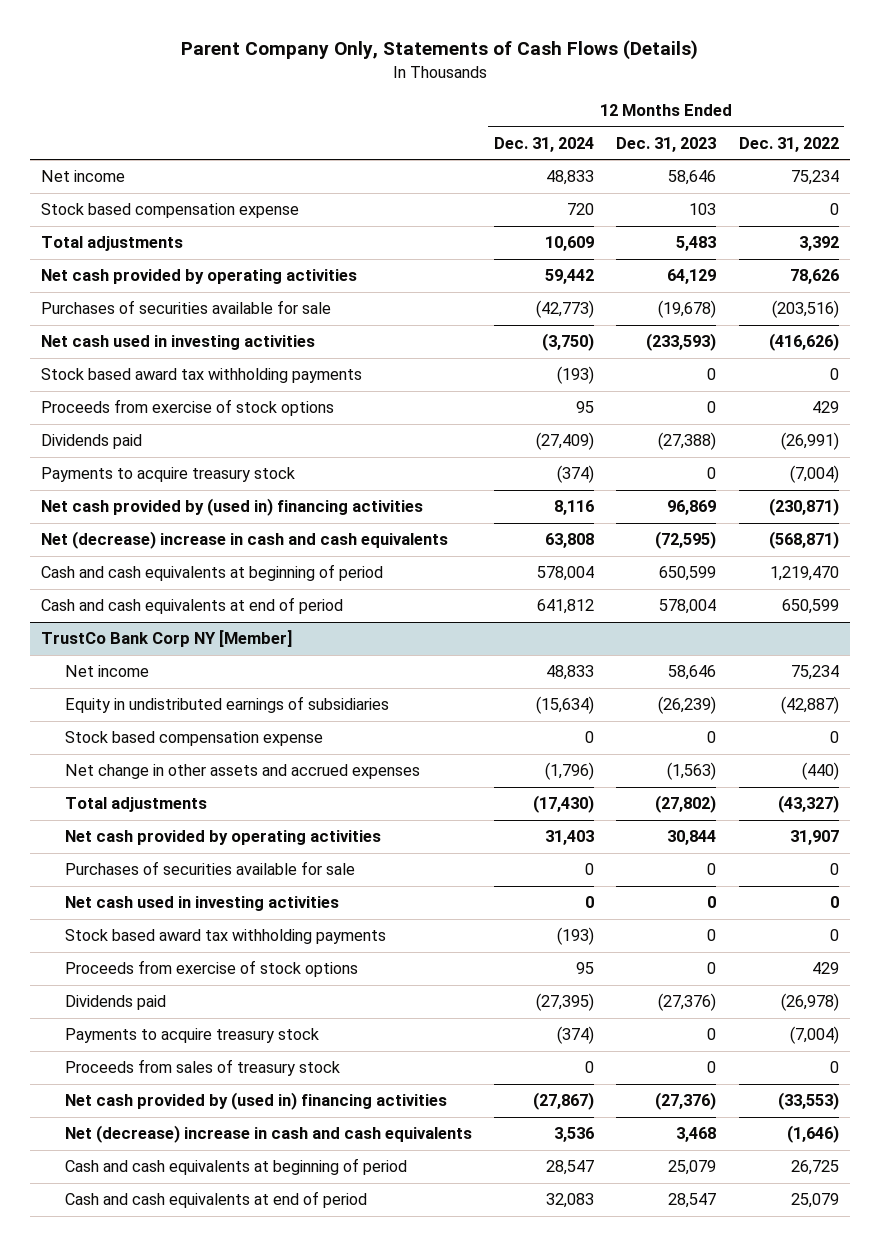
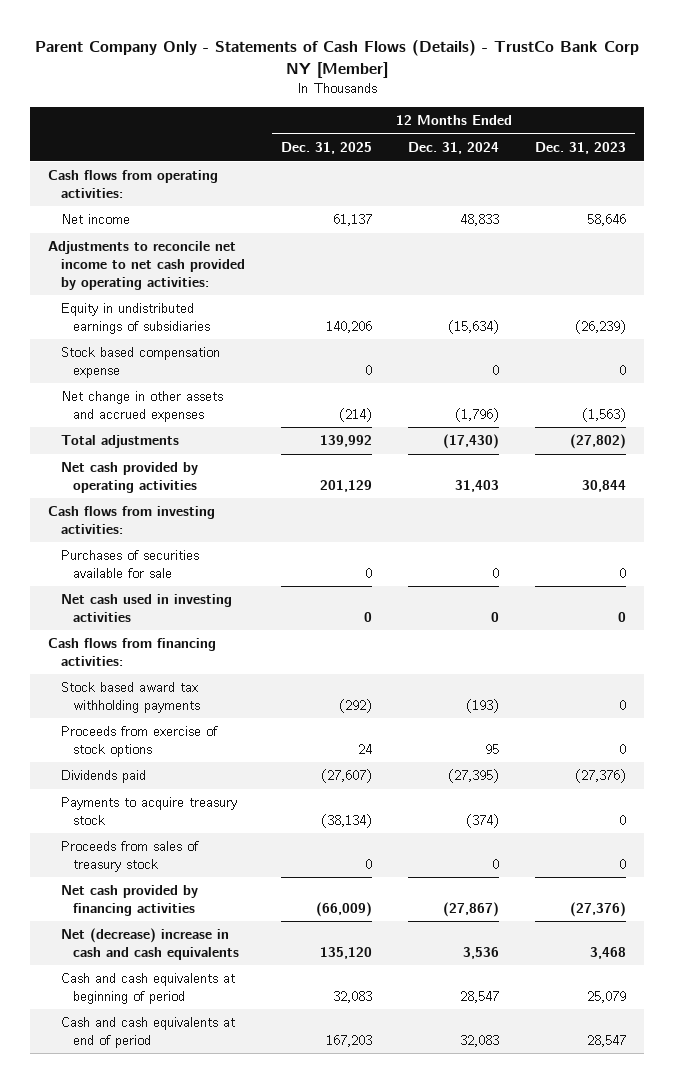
[180,40,698,61] Parent Company Only, Statements of Cash Flows (Details) -> [35,40,640,78] Parent Company Only - Statements of Cash Flows (Details) - TrustCo Bank Corp NY [Member]
[738,136,839,152] Dec. 31, 2022 -> none
none -> [280,142,372,155] Dec. 31, 2025
[41,170,126,183] Net income -> none
[41,203,300,219] Stock based compensation expense -> none
[41,236,184,252] Total adjustments -> none
[41,269,358,285] Net cash provided by operating activities -> none
[41,300,332,315] Purchases of securities available for sale -> none
[41,335,316,351] Net cash used in investing activities -> none
[41,368,363,384] Stock based award tax withholding payments -> none
[41,399,335,417] Proceeds from exercise of stock options -> none
[41,434,143,450] Dividends paid -> none
[41,467,296,483] Payments to acquire treasury stock -> none
[41,498,424,517] Net cash provided by (used in) financing activities -> none
[41,531,449,550] Net (decrease) increase in cash and cash equivalents -> none
[41,564,384,582] Cash and cash equivalents at beginning of period -> none
[41,597,344,615] Cash and cash equivalents at end of period -> none
[41,630,293,648] TrustCo Bank Corp NY [Member] -> none
none -> [48,170,219,198] Cash flows from operating activities:
none -> [48,241,245,290] Adjustments to reconcile net income to net cash provided by operating activities:
none -> [48,506,216,534] Cash flows from investing activities:
none -> [48,638,217,666] Cash flows from financing activities:
[64,1092,447,1111] Net cash provided by (used in) financing activities -> [60,885,198,916] Net cash provided by financing activities

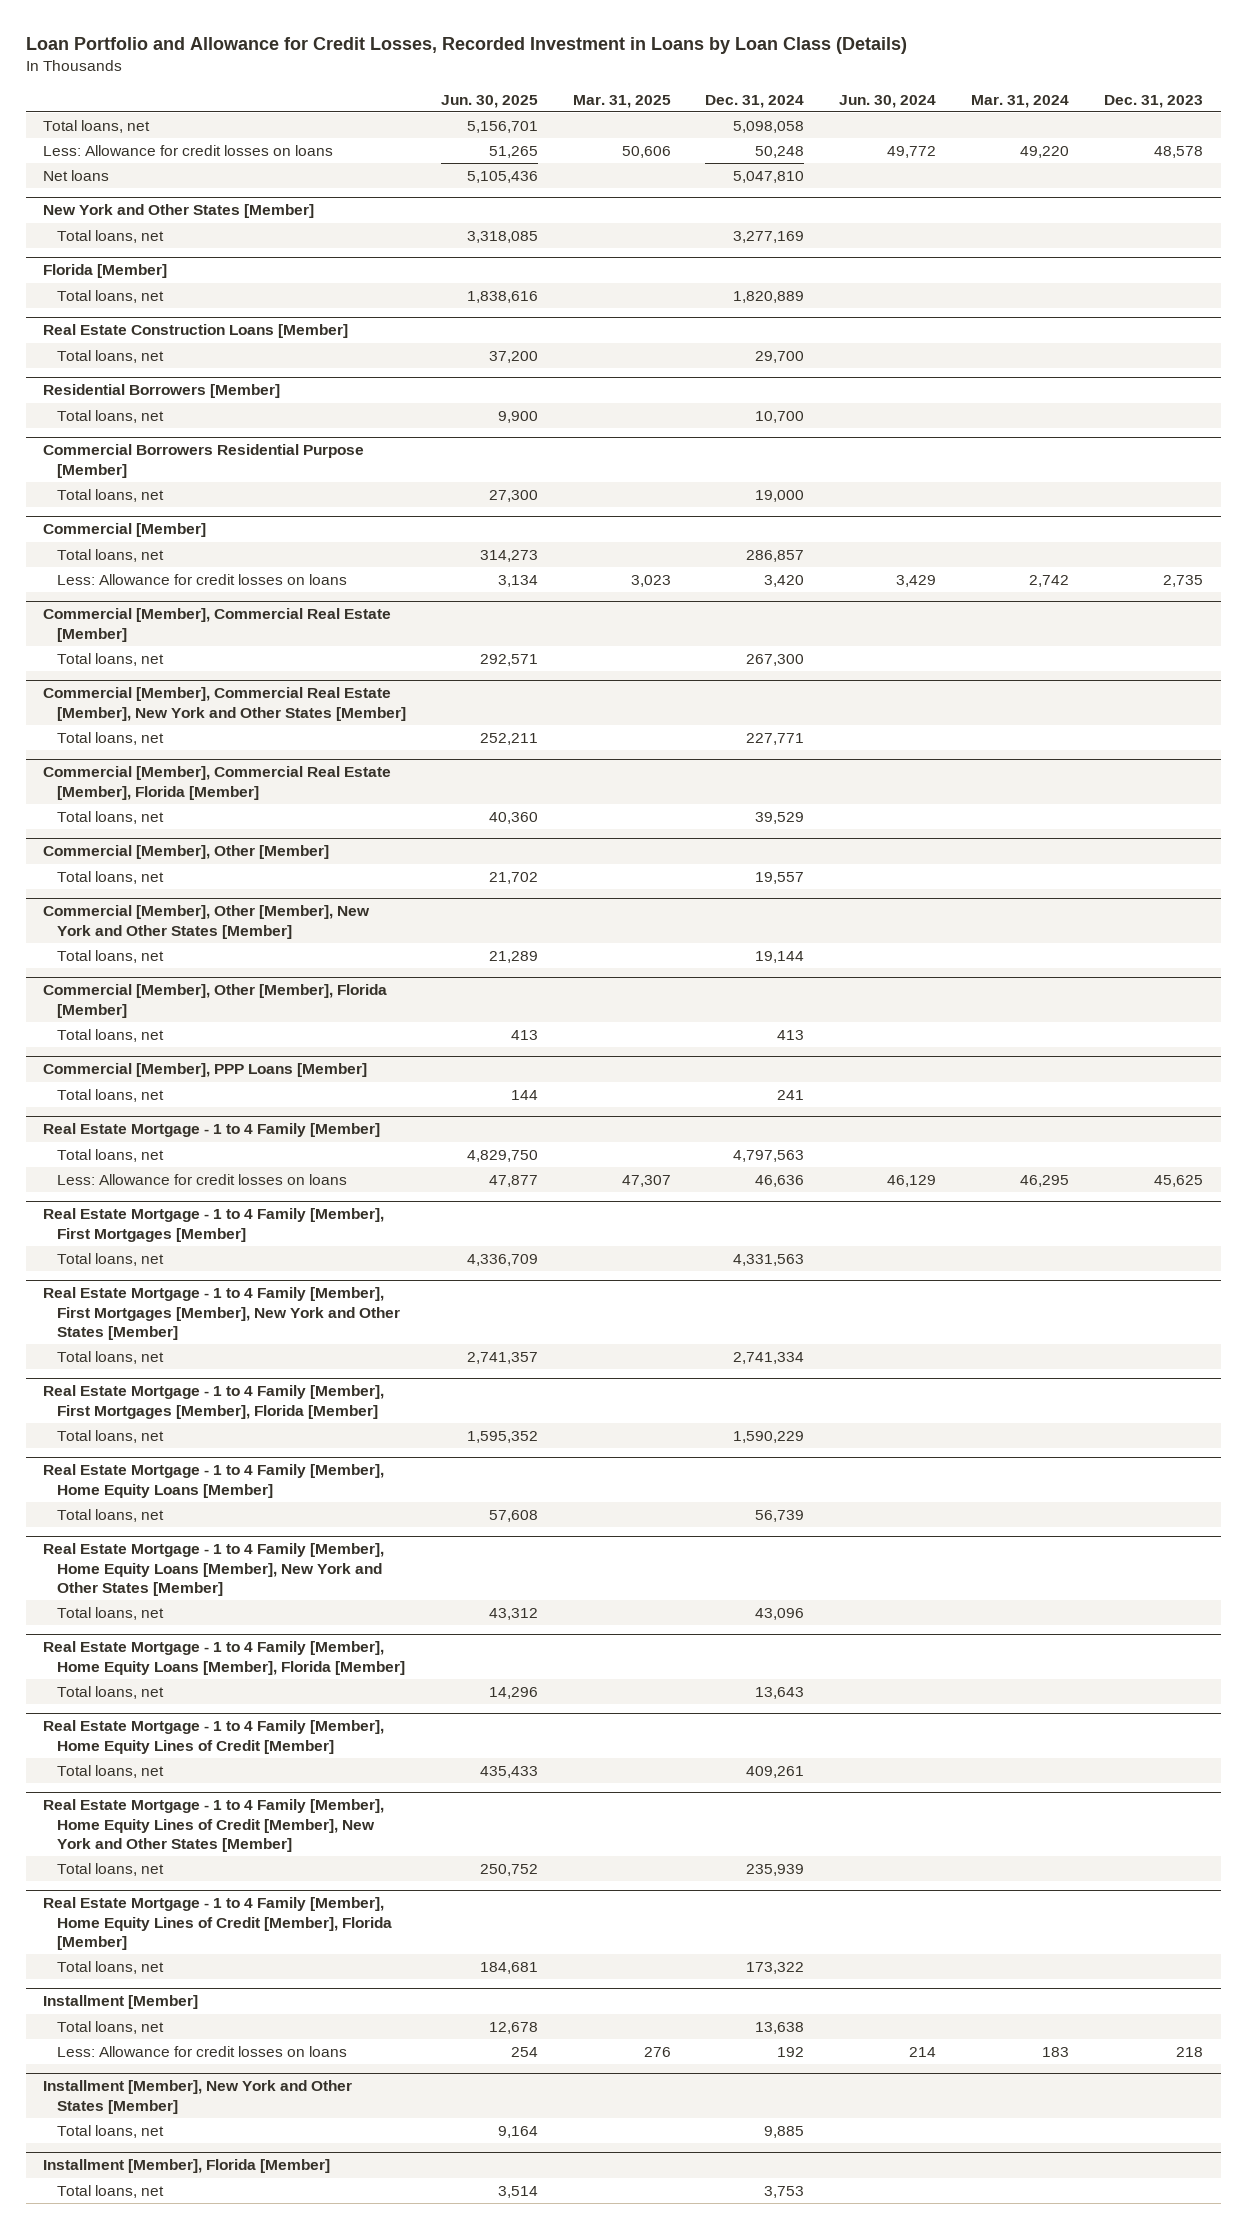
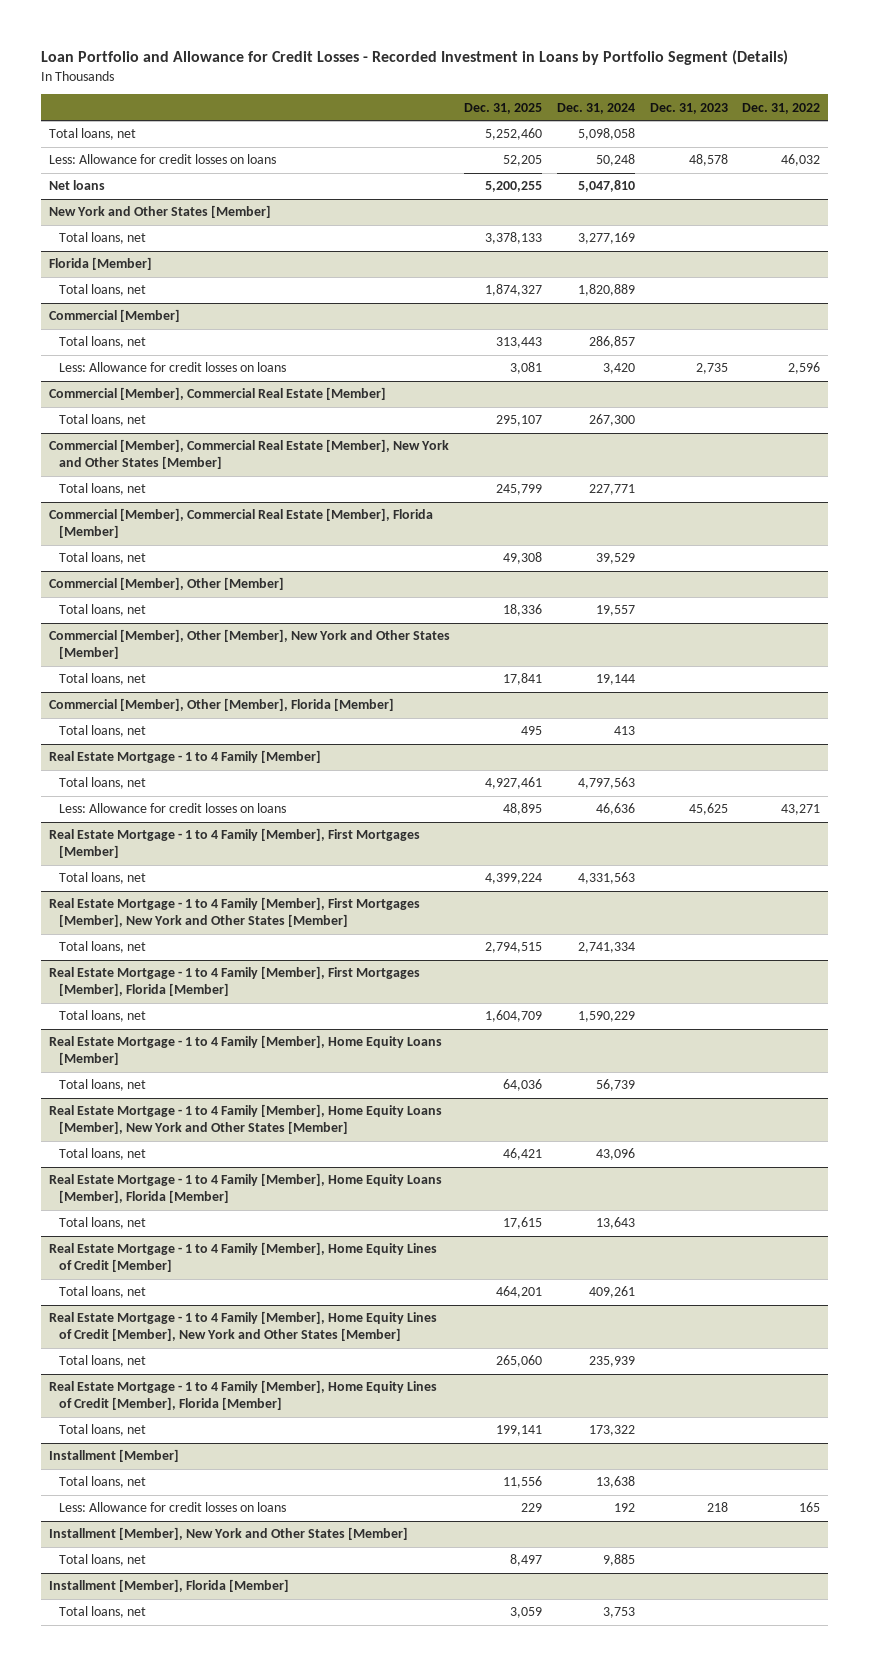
[25,37,907,55] Loan Portfolio and Allowance for Credit Losses, Recorded Investment in Loans by Loan Class (Details) -> [41,50,789,66] Loan Portfolio and Allowance for Credit Losses - Recorded Investment in Loans by Portfolio Segment (Details)
[440,94,538,108] Jun. 30, 2025 -> none
[572,94,671,108] Mar. 31, 2025 -> none
[839,94,937,108] Jun. 30, 2024 -> none
[971,94,1070,108] Mar. 31, 2024 -> none
none -> [464,102,543,114] Dec. 31, 2025
none -> [742,102,821,114] Dec. 31, 2022
[43,324,349,339] Real Estate Construction Loans [Member] -> none
[56,349,164,363] Total loans, net -> none
[43,384,281,399] Residential Borrowers [Member] -> none
[56,409,164,423] Total loans, net -> none
[43,444,365,478] Commercial Borrowers Residential Purpose [Member] -> none
[56,488,164,502] Total loans, net -> none
[43,1063,368,1078] Commercial [Member], PPP Loans [Member] -> none
[56,1088,164,1102] Total loans, net -> none

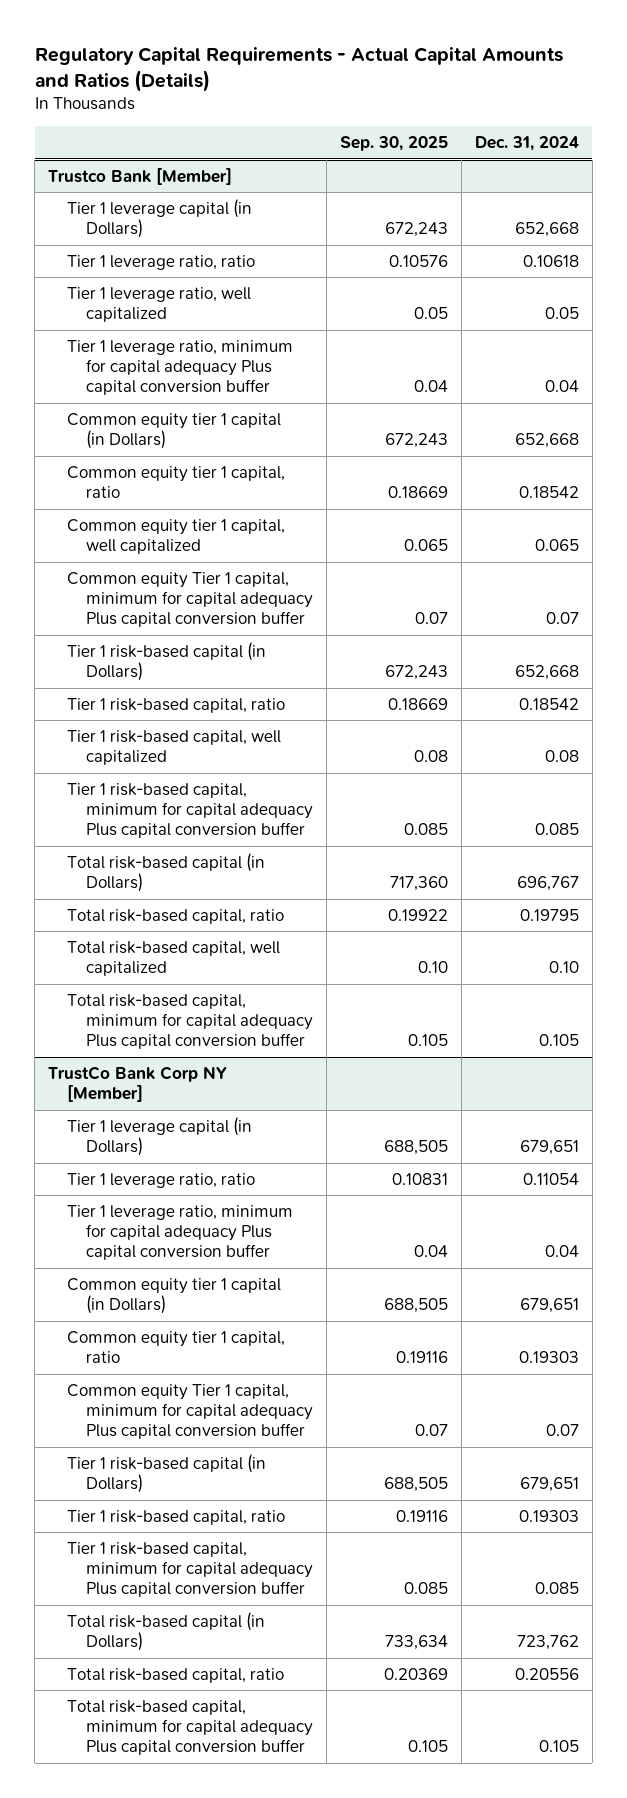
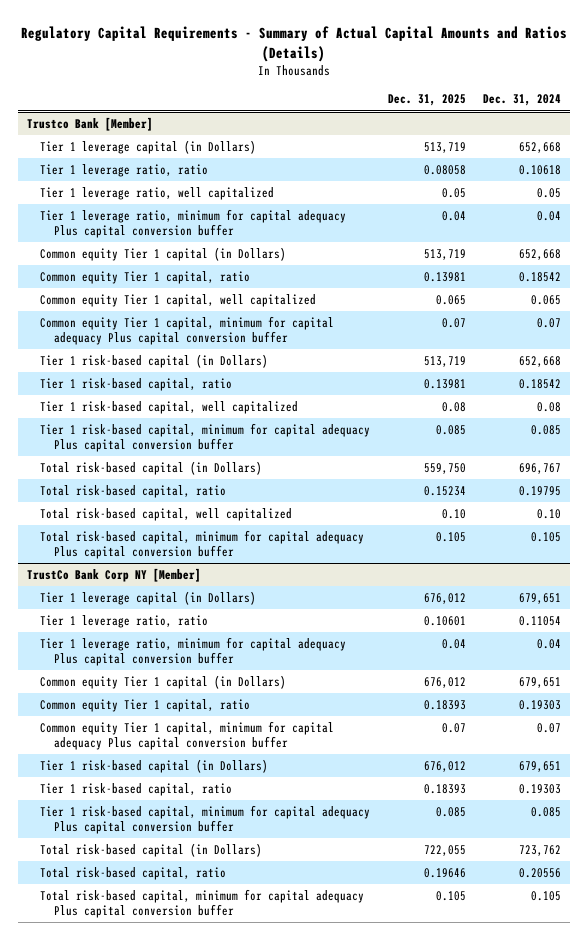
[34,46,563,92] Regulatory Capital Requirements - Actual Capital Amounts and Ratios (Details) -> [21,25,568,62] Regulatory Capital Requirements - Summary of Actual Capital Amounts and Ratios (Details)
[340,136,449,152] Sep. 30, 2025 -> none
none -> [387,94,466,107] Dec. 31, 2025
[67,412,282,450] Common equity tier 1 capital (in Dollars) -> [40,246,287,261] Common equity Tier 1 capital (in Dollars)
[67,465,286,499] Common equity tier 1 capital, ratio -> [40,270,251,284] Common equity Tier 1 capital, ratio
[67,518,286,555] Common equity tier 1 capital, well capitalized -> [40,293,317,307] Common equity Tier 1 capital, well capitalized
[67,1277,282,1315] Common equity tier 1 capital (in Dollars) -> [40,674,287,689] Common equity Tier 1 capital (in Dollars)
[67,1330,286,1364] Common equity tier 1 capital, ratio -> [40,698,251,712] Common equity Tier 1 capital, ratio

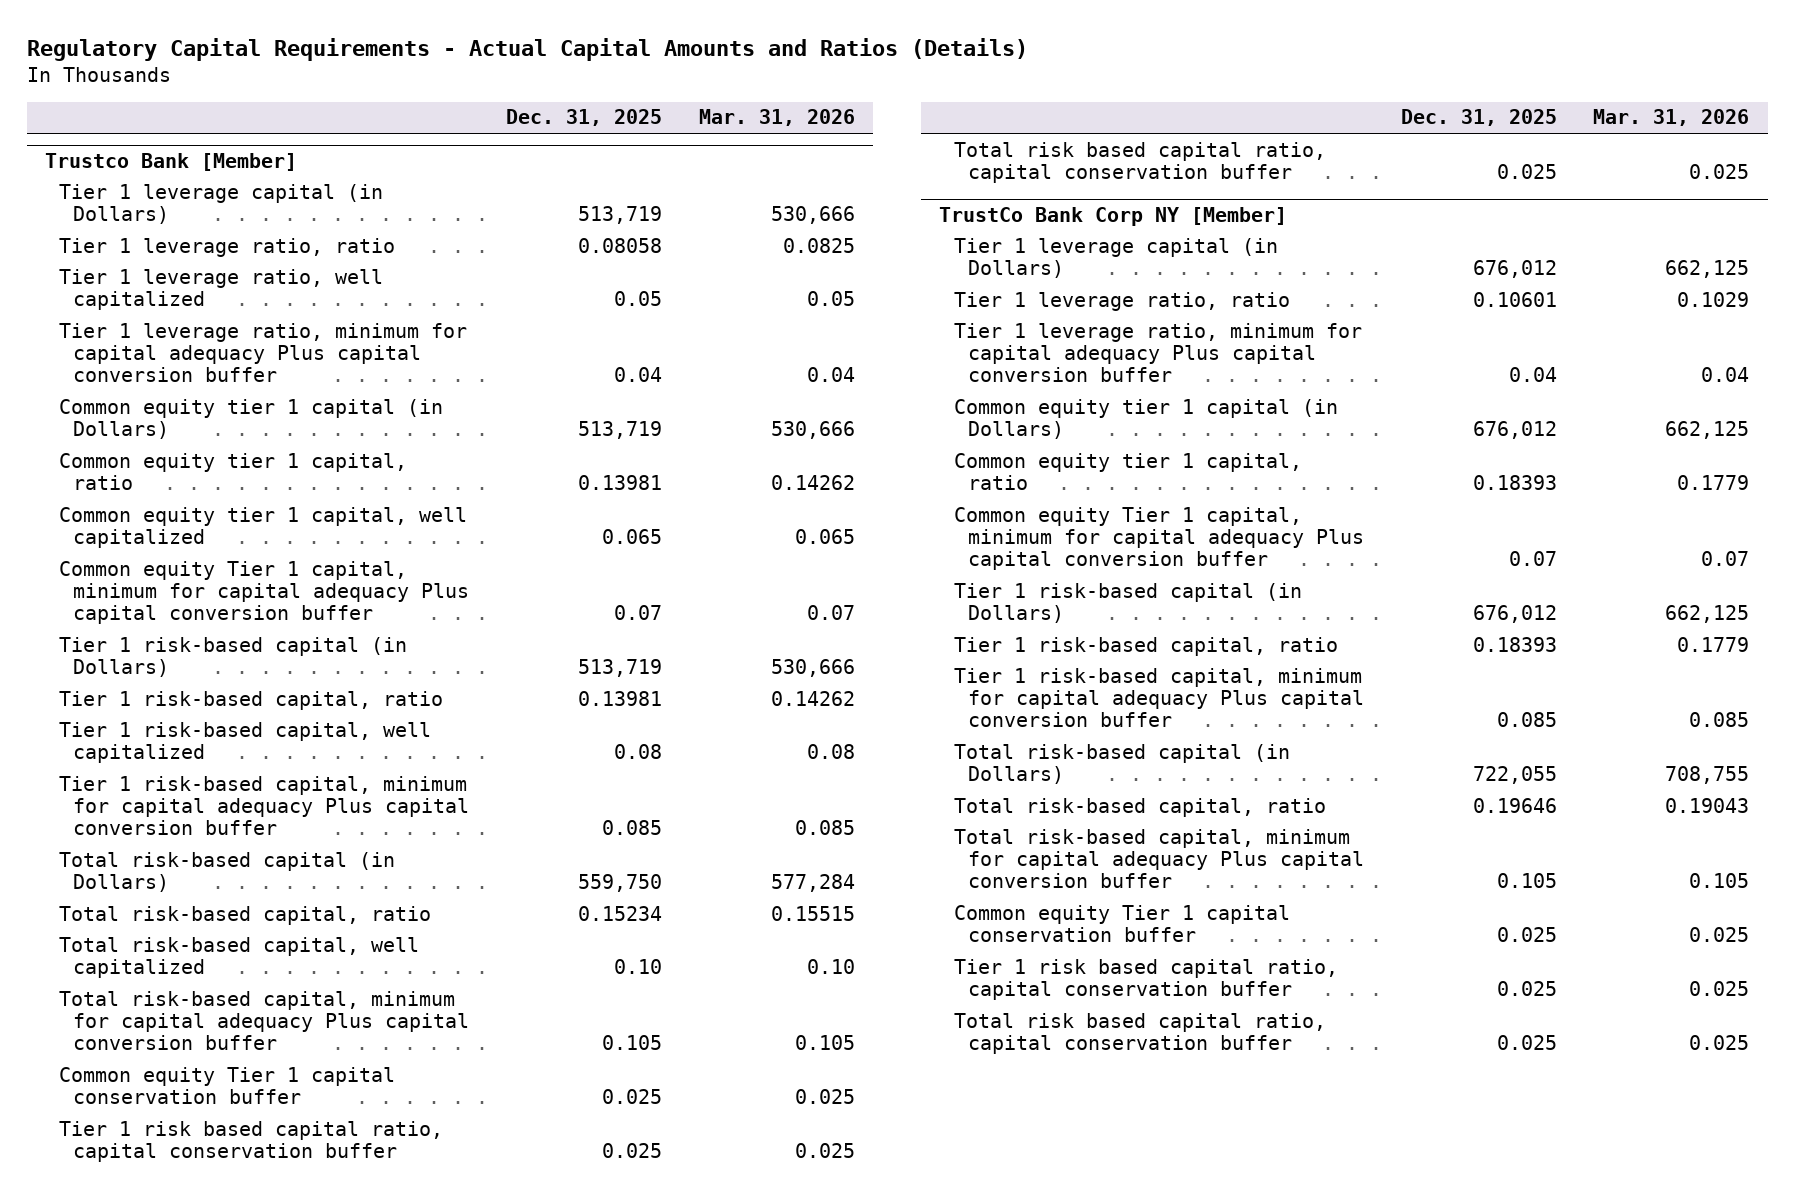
[21,25,568,62] Regulatory Capital Requirements - Summary of Actual Capital Amounts and Ratios (Details) -> [26,38,1028,62] Regulatory Capital Requirements - Actual Capital Amounts and Ratios (Details)
[483,94,562,107] Dec. 31, 2024 -> none
none -> [698,109,855,127] Mar. 31, 2026
[40,246,287,261] Common equity Tier 1 capital (in Dollars) -> [59,398,444,439] Common equity tier 1 capital (in Dollars)
[40,270,251,284] Common equity Tier 1 capital, ratio -> [59,452,408,490] Common equity tier 1 capital, ratio
[40,293,317,307] Common equity Tier 1 capital, well capitalized -> [59,506,468,548] Common equity tier 1 capital, well capitalized
none -> [59,1066,396,1104] Common equity Tier 1 capital conservation buffer
none -> [59,1120,444,1162] Tier 1 risk based capital ratio, capital conservation buffer
none -> [953,141,1326,183] Total risk based capital ratio, capital conservation buffer
[40,674,287,689] Common equity Tier 1 capital (in Dollars) -> [953,398,1338,439] Common equity tier 1 capital (in Dollars)
[40,698,251,712] Common equity Tier 1 capital, ratio -> [953,452,1302,490] Common equity tier 1 capital, ratio
none -> [953,904,1290,942] Common equity Tier 1 capital conservation buffer
none -> [953,958,1338,1000] Tier 1 risk based capital ratio, capital conservation buffer
none -> [953,1012,1326,1054] Total risk based capital ratio, capital conservation buffer

